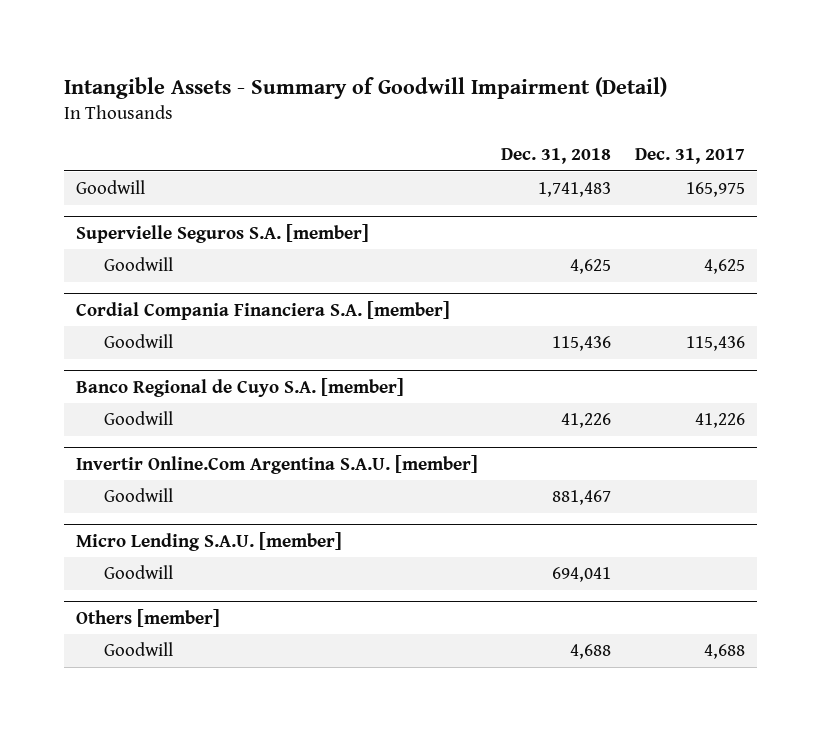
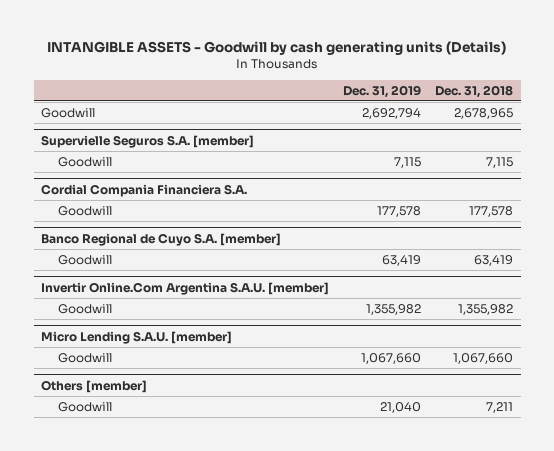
[64,76,668,99] Intangible Assets - Summary of Goodwill Impairment (Detail) -> [47,41,507,56] INTANGIBLE ASSETS - Goodwill by cash generating units (Details)
[634,148,745,165] Dec. 31, 2017 -> none
none -> [343,84,422,98] Dec. 31, 2019
[538,182,612,198] 1,741,483 -> [454,107,514,119] 2,678,965
[570,259,612,275] 4,625 -> [486,156,514,168] 7,115
[75,300,450,320] Cordial Compania Financiera S.A. [member] -> [40,183,247,197] Cordial Compania Financiera S.A.
[552,336,612,352] 115,436 -> [469,205,514,217] 177,578
[561,413,612,429] 41,226 -> [474,254,514,266] 63,419
[552,490,612,506] 881,467 -> [458,303,514,315] 1,355,982
[552,567,612,583] 694,041 -> [453,352,514,364] 1,067,660
[570,644,612,660] 4,688 -> [486,401,514,413] 7,211

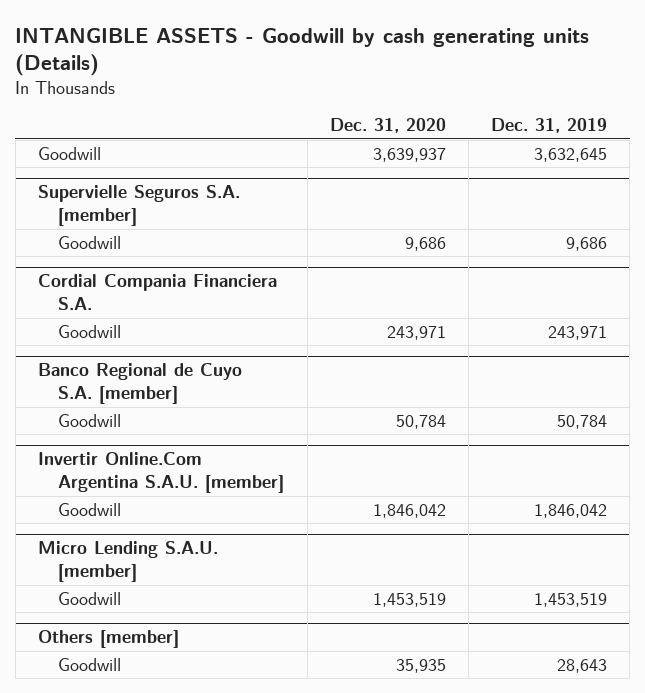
[435,84,514,98] Dec. 31, 2018 -> none
none -> [329,118,446,134] Dec. 31, 2020
[362,107,422,119] 2,692,794 -> [534,147,608,162] 3,632,645
[394,156,422,168] 7,115 -> [566,236,608,251] 9,686
[377,205,422,217] 177,578 -> [548,325,608,340] 243,971
[382,254,422,266] 63,419 -> [557,414,608,429] 50,784
[366,303,422,315] 1,355,982 -> [534,503,608,518] 1,846,042
[361,352,422,364] 1,067,660 -> [534,592,608,607] 1,453,519
[380,401,422,413] 21,040 -> [557,658,608,673] 28,643

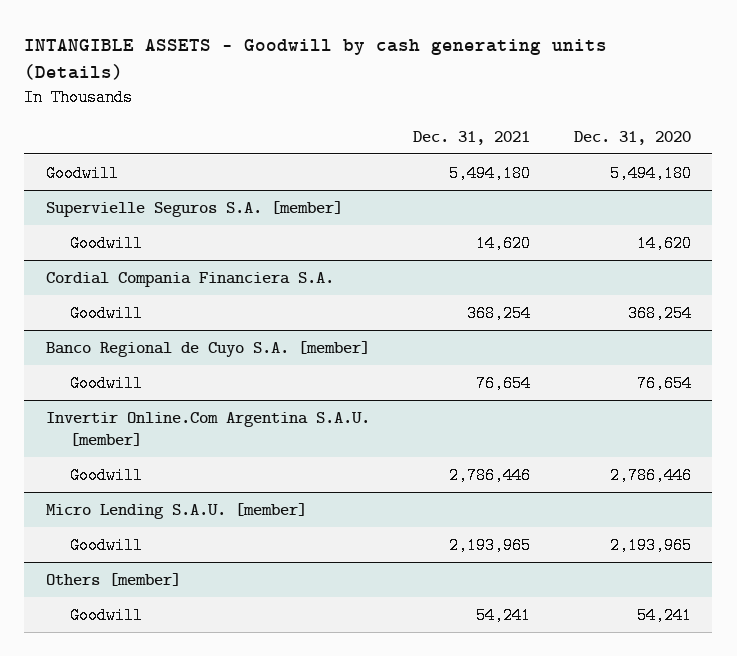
[491,118,608,134] Dec. 31, 2019 -> none
none -> [413,130,531,145] Dec. 31, 2021
[372,147,446,162] 3,639,937 -> [609,164,692,182] 5,494,180
[404,236,446,251] 9,686 -> [636,234,692,252] 14,620
[386,325,446,340] 243,971 -> [627,304,692,322] 368,254
[395,414,446,429] 50,784 -> [636,374,692,392] 76,654
[372,503,446,518] 1,846,042 -> [609,466,692,484] 2,786,446
[372,592,446,607] 1,453,519 -> [609,536,692,554] 2,193,965
[395,658,446,673] 35,935 -> [636,606,692,624] 54,241

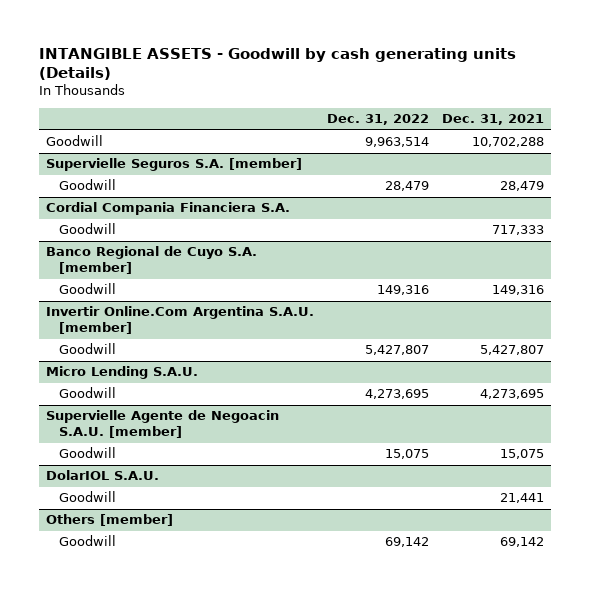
[573,130,691,145] Dec. 31, 2020 -> none
none -> [326,114,429,126] Dec. 31, 2022
[449,164,532,182] 5,494,180 -> [472,137,545,148] 10,702,288
[476,234,532,252] 14,620 -> [500,181,545,192] 28,479
[467,304,532,322] 368,254 -> [492,225,545,236] 717,333
[476,374,532,392] 76,654 -> [492,285,545,296] 149,316
[449,466,532,484] 2,786,446 -> [480,345,545,356] 5,427,807
[46,502,308,519] Micro Lending S.A.U. [member] -> [45,366,198,380] Micro Lending S.A.U.
[449,536,532,554] 2,193,965 -> [480,389,545,400] 4,273,695
none -> [45,410,279,439] Supervielle Agente de Negoacin S.A.U. [member]
none -> [59,447,117,459] Goodwill
none -> [45,470,159,481] DolarIOL S.A.U.
none -> [59,491,117,503] Goodwill
[476,606,532,624] 54,241 -> [500,537,545,548] 69,142

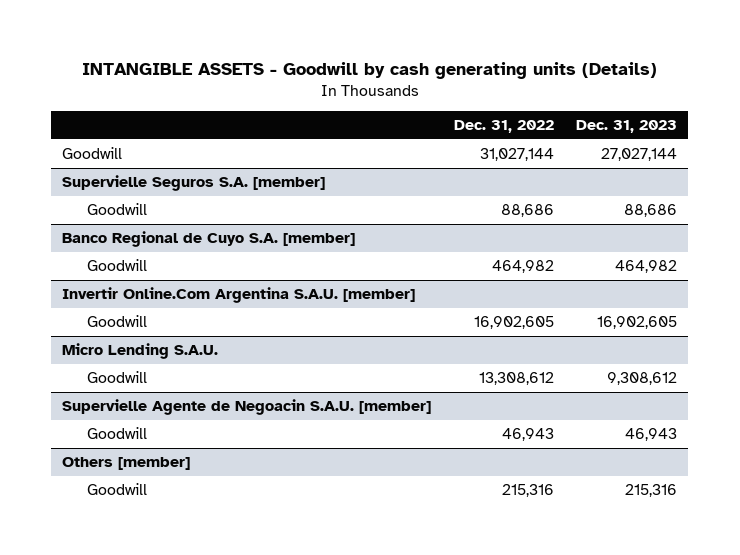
[442,114,545,126] Dec. 31, 2021 -> none
none -> [576,120,678,134] Dec. 31, 2023
[364,137,429,148] 9,963,514 -> [479,147,554,161] 31,027,144
[45,202,290,216] Cordial Compania Financiera S.A. -> none
[59,223,117,235] Goodwill -> none
[384,181,429,192] 28,479 -> [500,203,554,217] 88,686
[376,285,429,296] 149,316 -> [491,259,554,273] 464,982
[364,345,429,356] 5,427,807 -> [473,315,554,329] 16,902,605
[364,389,429,400] 4,273,695 -> [478,371,554,385] 13,308,612
[45,470,159,481] DolarIOL S.A.U. -> none
[59,491,117,503] Goodwill -> none
[384,449,429,460] 15,075 -> [501,427,554,441] 46,943
[384,537,429,548] 69,142 -> [501,483,554,497] 215,316

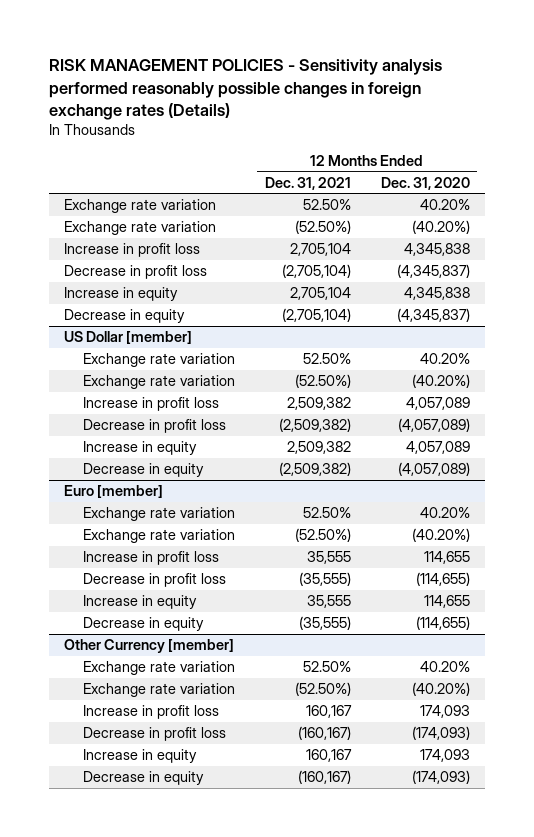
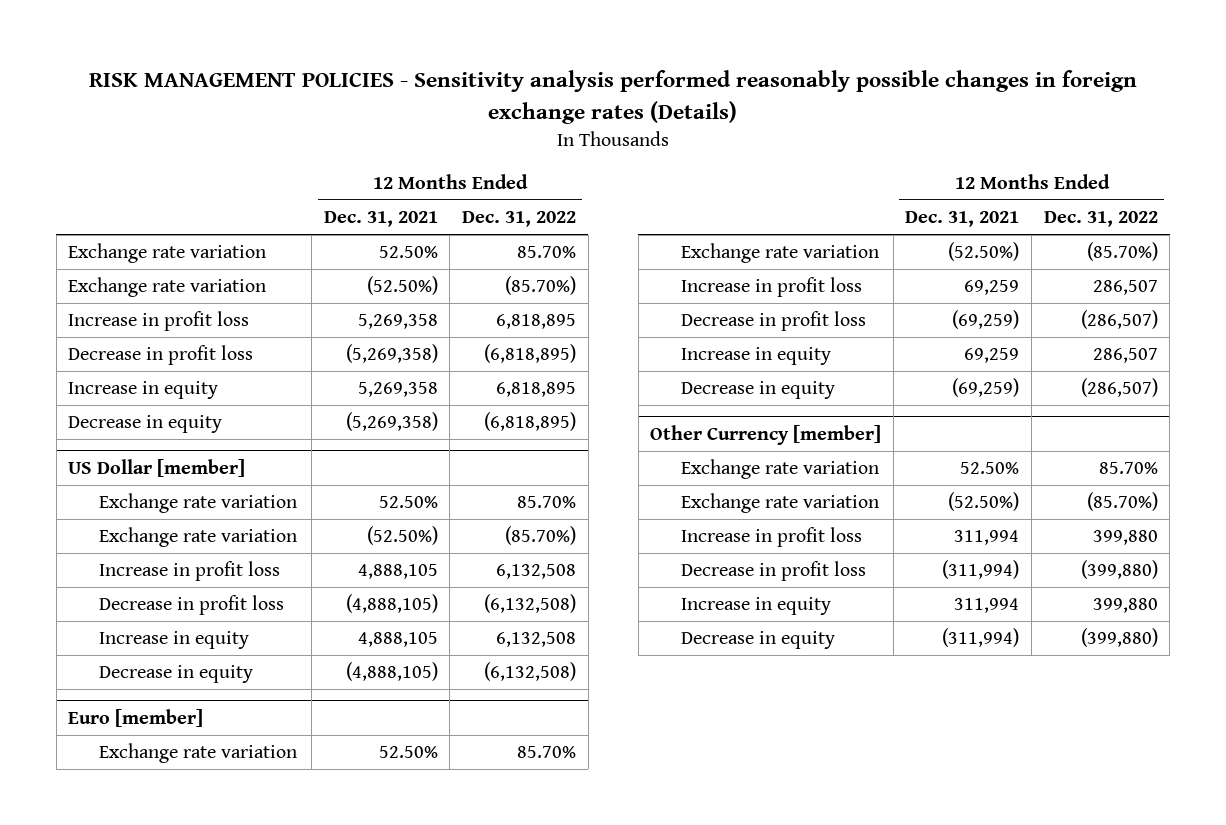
[380,176,470,190] Dec. 31, 2020 -> none
none -> [461,211,576,228] Dec. 31, 2022
[289,243,351,257] 2,705,104 -> [357,314,438,330] 5,269,358
[281,264,351,279] (2,705,104) -> [345,344,438,364] (5,269,358)
[289,287,351,301] 2,705,104 -> [357,382,438,398] 5,269,358
[281,308,351,323] (2,705,104) -> [345,412,438,432] (5,269,358)
[286,397,351,411] 2,509,382 -> [357,564,438,580] 4,888,105
[278,418,351,433] (2,509,382) -> [345,594,438,614] (4,888,105)
[286,441,351,455] 2,509,382 -> [357,632,438,648] 4,888,105
[278,462,351,477] (2,509,382) -> [345,662,438,682] (4,888,105)
[306,551,351,565] 35,555 -> [964,280,1020,296] 69,259
[298,572,351,587] (35,555) -> [952,310,1020,330] (69,259)
[306,595,351,609] 35,555 -> [964,348,1020,364] 69,259
[298,616,351,631] (35,555) -> [952,378,1020,398] (69,259)
[305,705,352,719] 160,167 -> [954,530,1020,546] 311,994
[297,726,351,741] (160,167) -> [942,560,1020,580] (311,994)
[305,749,352,763] 160,167 -> [954,598,1020,614] 311,994
[297,770,351,785] (160,167) -> [942,628,1020,648] (311,994)

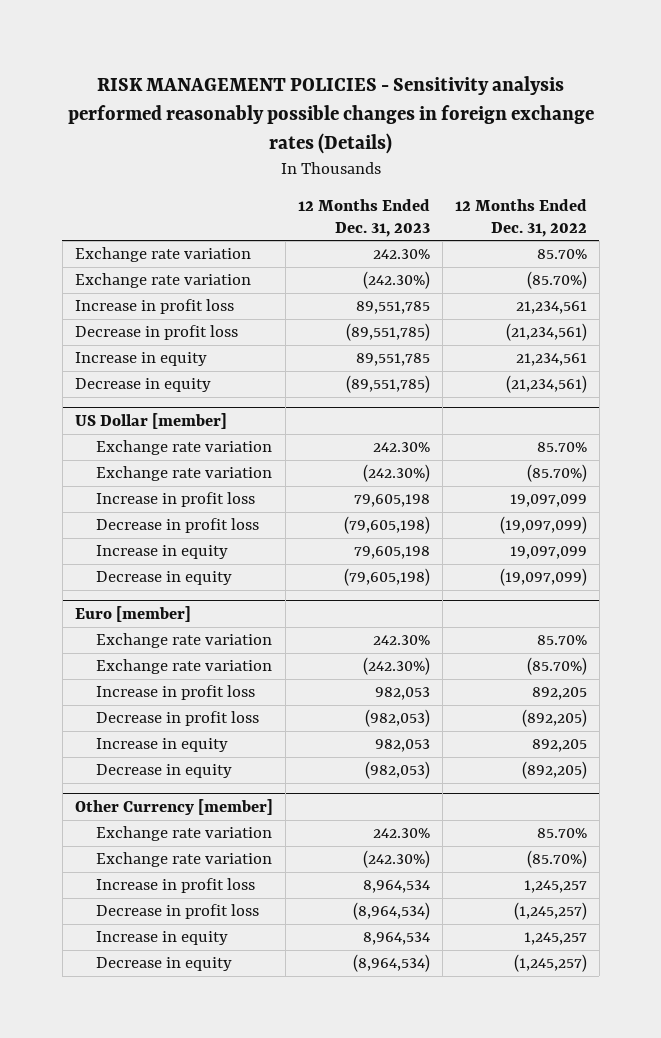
[323,211,438,228] Dec. 31, 2021 -> none
none -> [297,198,430,237] 12 Months Ended Dec. 31, 2023
[495,314,576,330] 6,818,895 -> [515,301,587,315] 21,234,561
[483,344,576,364] (6,818,895) -> [505,323,587,342] (21,234,561)
[495,382,576,398] 6,818,895 -> [515,353,587,367] 21,234,561
[483,412,576,432] (6,818,895) -> [505,375,587,394] (21,234,561)
[495,564,576,580] 6,132,508 -> [509,494,587,508] 19,097,099
[483,594,576,614] (6,132,508) -> [499,516,587,535] (19,097,099)
[495,632,576,648] 6,132,508 -> [509,546,587,560] 19,097,099
[483,662,576,682] (6,132,508) -> [499,568,587,587] (19,097,099)
[1092,280,1158,296] 286,507 -> [531,687,587,701] 892,205
[1080,310,1158,330] (286,507) -> [521,709,587,728] (892,205)
[1092,348,1158,364] 286,507 -> [531,739,587,753] 892,205
[1080,378,1158,398] (286,507) -> [521,761,587,780] (892,205)
[1092,530,1158,546] 399,880 -> [523,880,587,894] 1,245,257
[1080,560,1158,580] (399,880) -> [513,902,587,921] (1,245,257)
[1092,598,1158,614] 399,880 -> [523,932,587,946] 1,245,257
[1080,628,1158,648] (399,880) -> [513,954,587,973] (1,245,257)

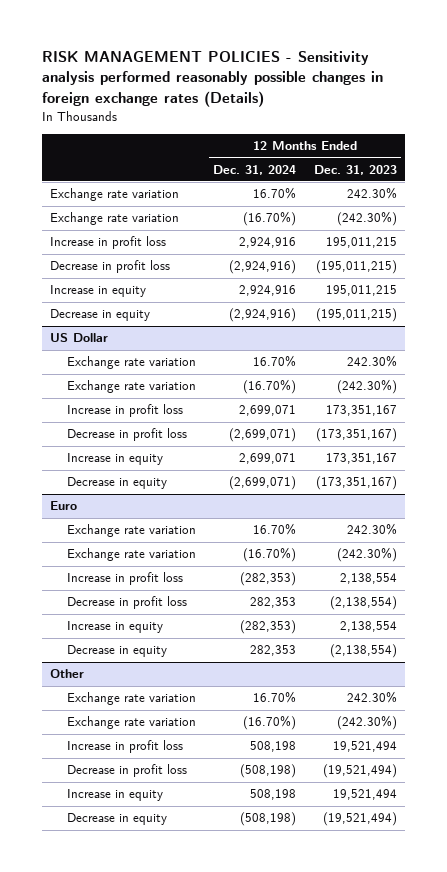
[454,198,587,237] 12 Months Ended Dec. 31, 2022 -> none
none -> [213,164,297,175] Dec. 31, 2024
[355,301,430,315] 89,551,785 -> [325,237,397,249] 195,011,215
[345,323,430,342] (89,551,785) -> [315,260,397,275] (195,011,215)
[355,353,430,367] 89,551,785 -> [325,285,397,297] 195,011,215
[345,375,430,394] (89,551,785) -> [315,308,397,323] (195,011,215)
[74,413,227,430] US Dollar [member] -> [50,333,109,343] US Dollar
[353,494,430,508] 79,605,198 -> [325,405,397,417] 173,351,167
[343,516,430,535] (79,605,198) -> [315,428,397,443] (173,351,167)
[353,546,430,560] 79,605,198 -> [325,453,397,465] 173,351,167
[343,568,430,587] (79,605,198) -> [315,476,397,491] (173,351,167)
[74,606,191,623] Euro [member] -> [50,501,78,511] Euro
[374,687,430,701] 982,053 -> [339,573,397,585] 2,138,554
[364,709,430,728] (982,053) -> [329,596,397,611] (2,138,554)
[374,739,430,753] 982,053 -> [339,621,397,633] 2,138,554
[364,761,430,780] (982,053) -> [329,644,397,659] (2,138,554)
[74,799,273,816] Other Currency [member] -> [50,669,85,679] Other
[362,880,430,894] 8,964,534 -> [332,741,397,753] 19,521,494
[352,902,430,921] (8,964,534) -> [322,764,397,779] (19,521,494)
[362,932,430,946] 8,964,534 -> [332,789,397,801] 19,521,494
[352,954,430,973] (8,964,534) -> [322,812,397,827] (19,521,494)

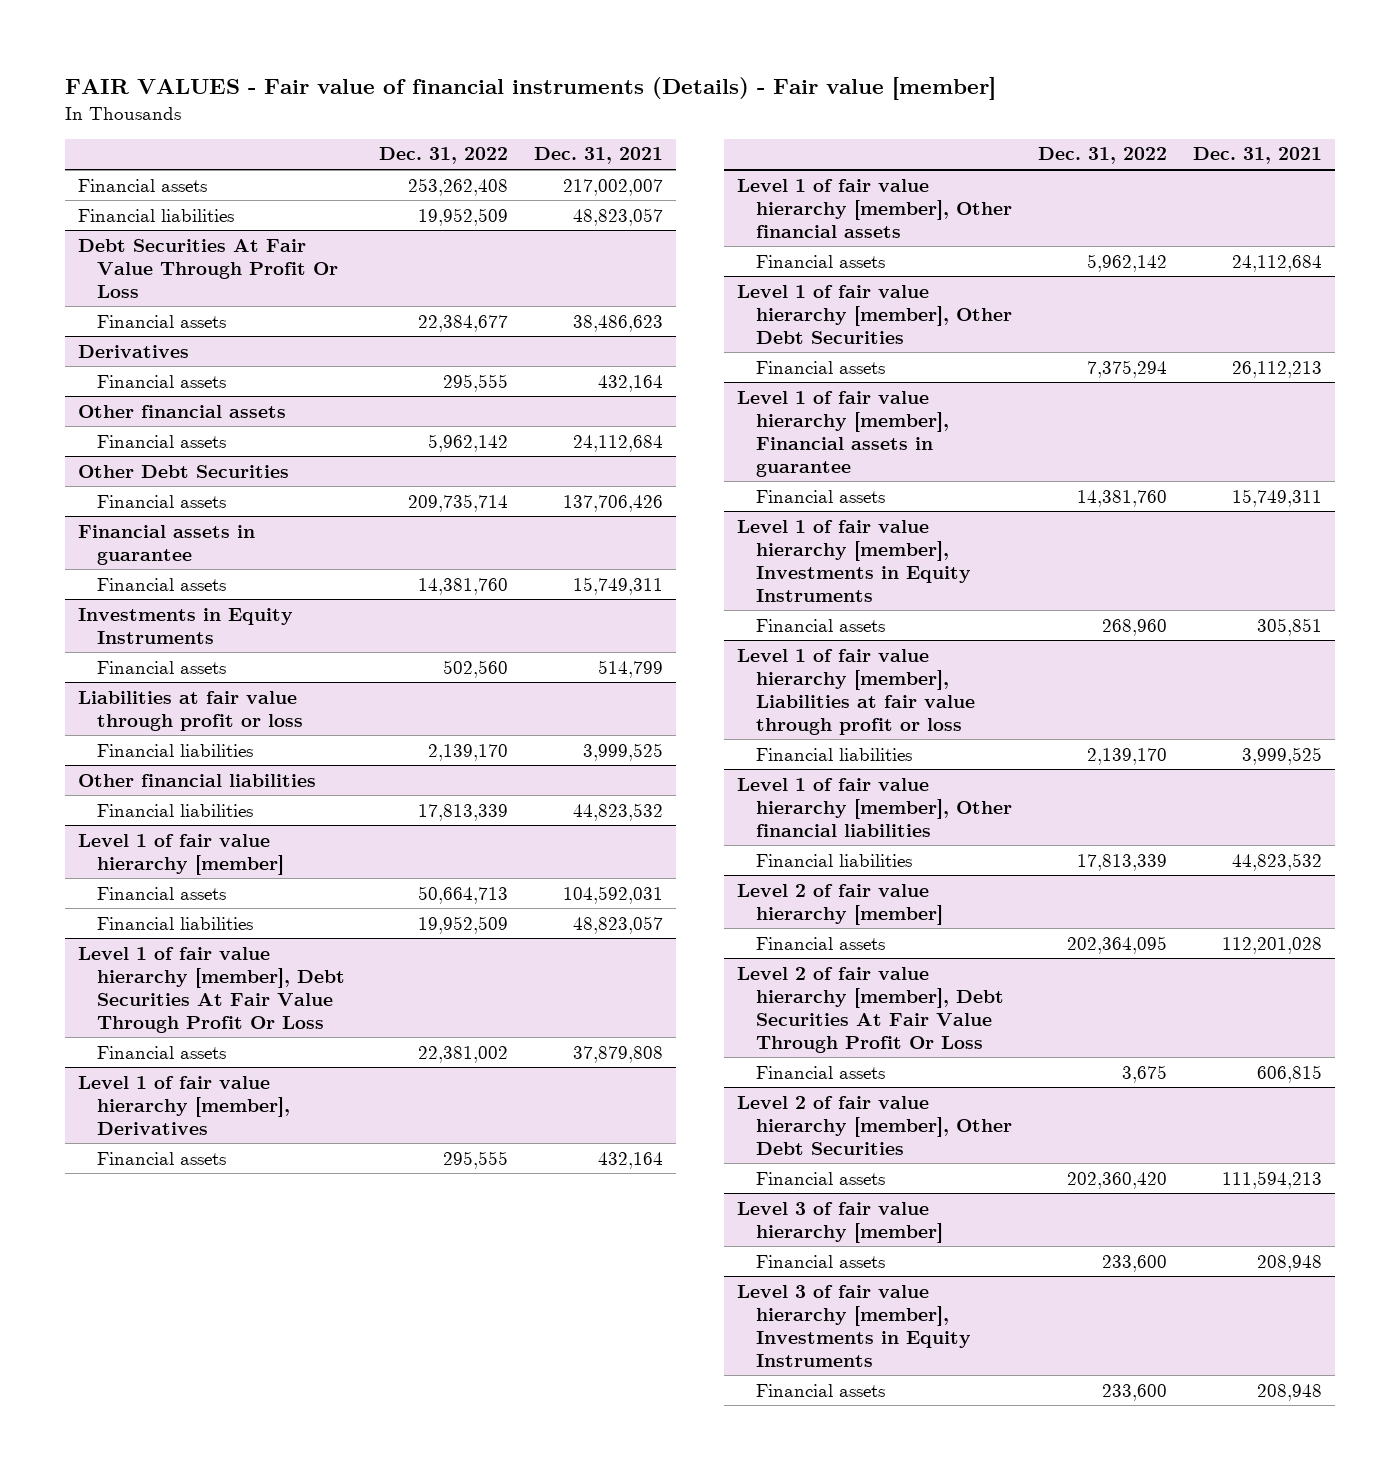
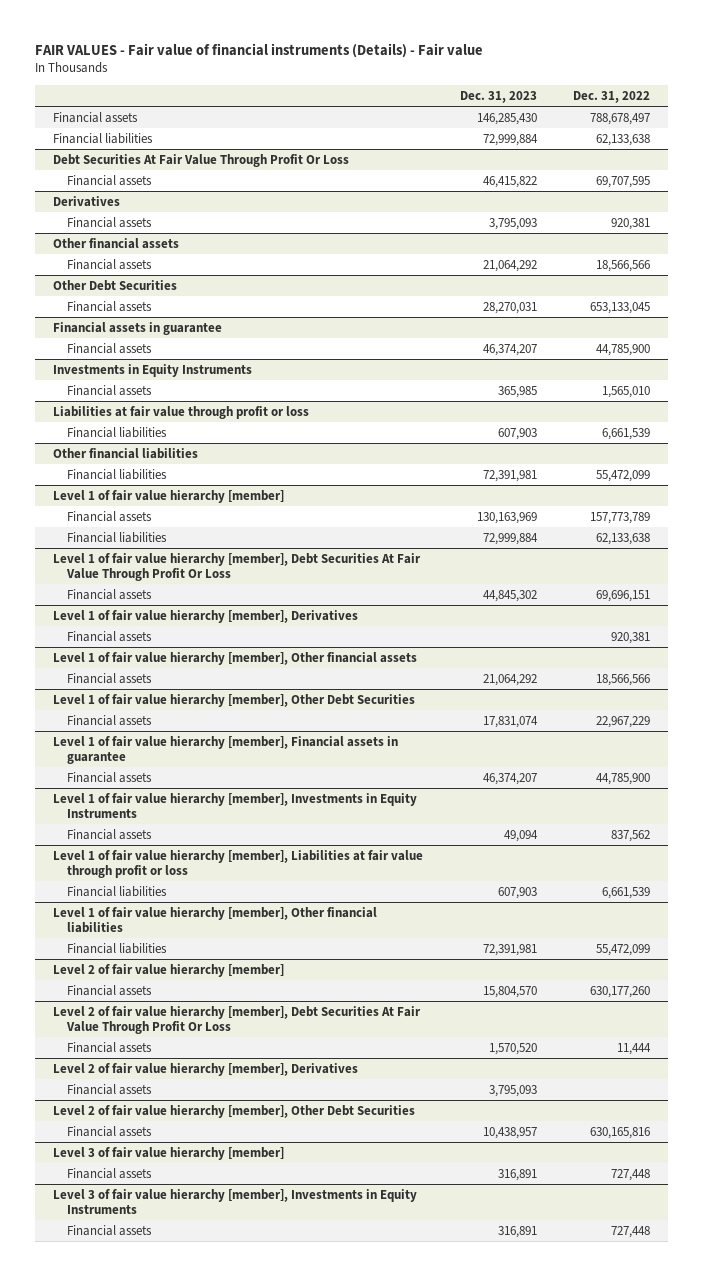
[64,77,996,101] FAIR VALUES - Fair value of financial instruments (Details) - Fair value [member] -> [35,42,484,58] FAIR VALUES - Fair value of financial instruments (Details) - Fair value
[534,147,664,165] Dec. 31, 2021 -> none
none -> [459,90,537,103] Dec. 31, 2023
[408,177,509,196] 253,262,408 -> [590,112,651,125] 788,678,497
[418,207,509,226] 19,952,509 -> [596,133,651,146] 62,133,638
[418,314,509,332] 22,384,677 -> [596,175,651,188] 69,707,595
[443,373,509,392] 295,555 -> [611,217,651,230] 920,381
[428,433,509,452] 5,962,142 -> [596,259,651,272] 18,566,566
[408,493,509,512] 209,735,714 -> [590,301,651,314] 653,133,045
[418,577,509,595] 14,381,760 -> [596,343,651,356] 44,785,900
[443,659,509,678] 502,560 -> [602,385,651,398] 1,565,010
[428,743,509,761] 2,139,170 -> [602,427,651,440] 6,661,539
[418,803,509,821] 17,813,339 -> [596,469,651,482] 55,472,099
[418,885,509,904] 50,664,713 -> [590,511,651,524] 157,773,789
[418,915,509,934] 19,952,509 -> [596,532,651,545] 62,133,638
[418,1045,509,1063] 22,381,002 -> [596,589,651,602] 69,696,151
[443,1150,509,1169] 295,555 -> [611,631,651,644] 920,381
[1087,253,1168,272] 5,962,142 -> [596,673,651,686] 18,566,566
[1087,359,1168,378] 7,375,294 -> [596,715,651,728] 22,967,229
[1077,489,1168,507] 14,381,760 -> [596,772,651,785] 44,785,900
[1102,618,1168,636] 268,960 -> [611,829,651,842] 837,562
[1087,747,1168,765] 2,139,170 -> [602,886,651,899] 6,661,539
[1077,853,1168,871] 17,813,339 -> [596,943,651,956] 55,472,099
[1067,935,1168,954] 202,364,095 -> [590,985,651,998] 630,177,260
[1122,1064,1168,1083] 3,675 -> [617,1042,652,1055] 11,444
none -> [53,1062,359,1076] Level 2 of fair value hierarchy [member], Derivatives
none -> [66,1083,152,1095] Financial assets
[1067,1171,1168,1189] 202,360,420 -> [590,1126,651,1139] 630,165,816
[1102,1254,1168,1272] 233,600 -> [611,1168,651,1181] 727,448
[1102,1383,1168,1401] 233,600 -> [611,1225,651,1238] 727,448

